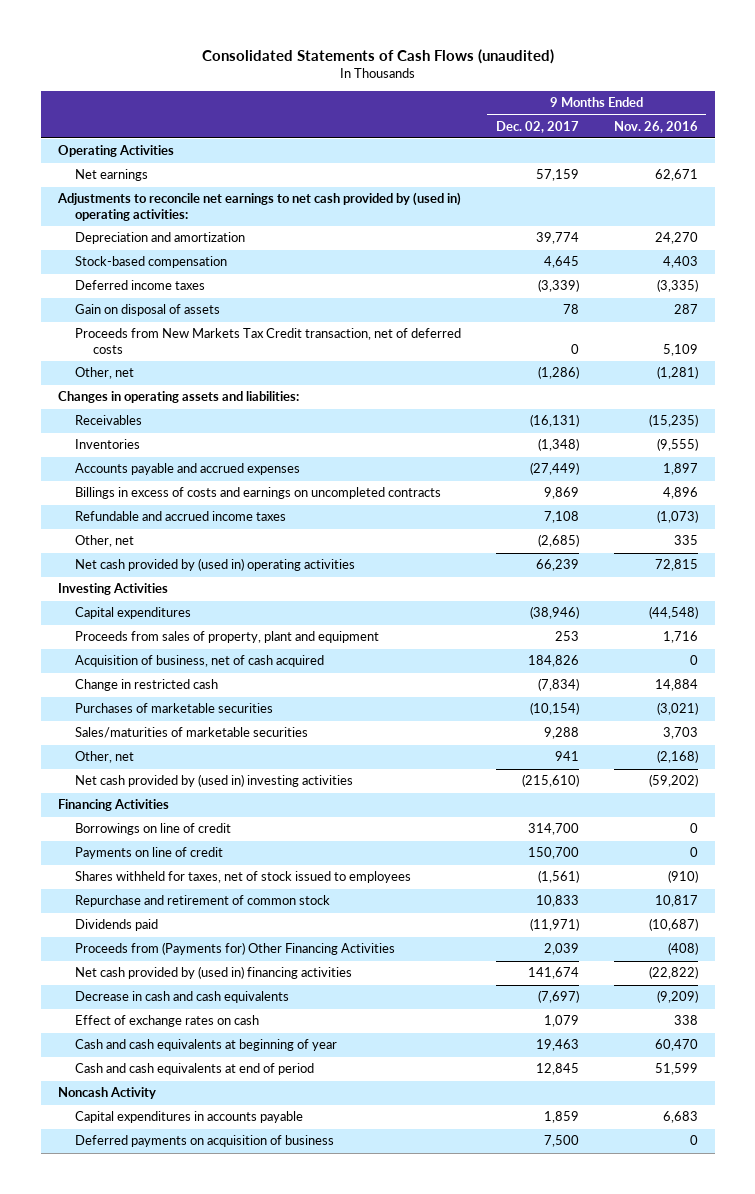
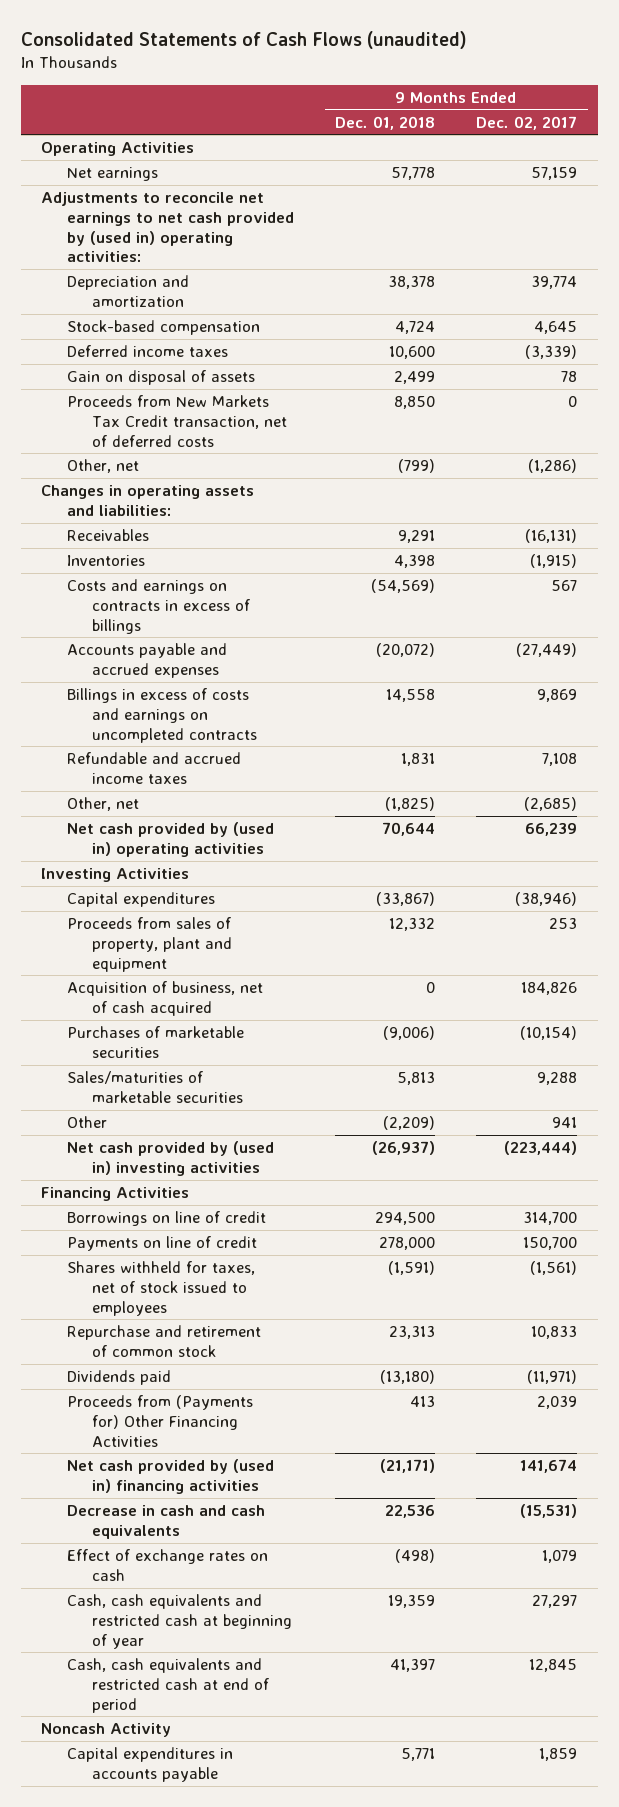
[613,120,698,133] Nov. 26, 2016 -> none
none -> [334,115,435,130] Dec. 01, 2018
[538,438,580,452] (1,348) -> [530,553,578,568] (1,915)
none -> [66,578,250,634] Costs and earnings on contracts in excess of billings
[75,679,219,692] Change in restricted cash -> none
[75,751,135,764] Other, net -> [66,1115,107,1128] Other
[522,774,580,788] (215,610) -> [504,1140,578,1155] (223,444)
[538,990,580,1004] (7,697) -> [520,1503,578,1518] (15,531)
[75,1039,338,1052] Cash and cash equivalents at beginning of year -> [66,1593,292,1649] Cash, cash equivalents and restricted cash at beginning of year
[536,1039,580,1052] 19,463 -> [532,1594,578,1608] 27,297
[75,1063,315,1076] Cash and cash equivalents at end of period -> [66,1657,269,1713] Cash, cash equivalents and restricted cash at end of period
[75,1135,335,1148] Deferred payments on acquisition of business -> none

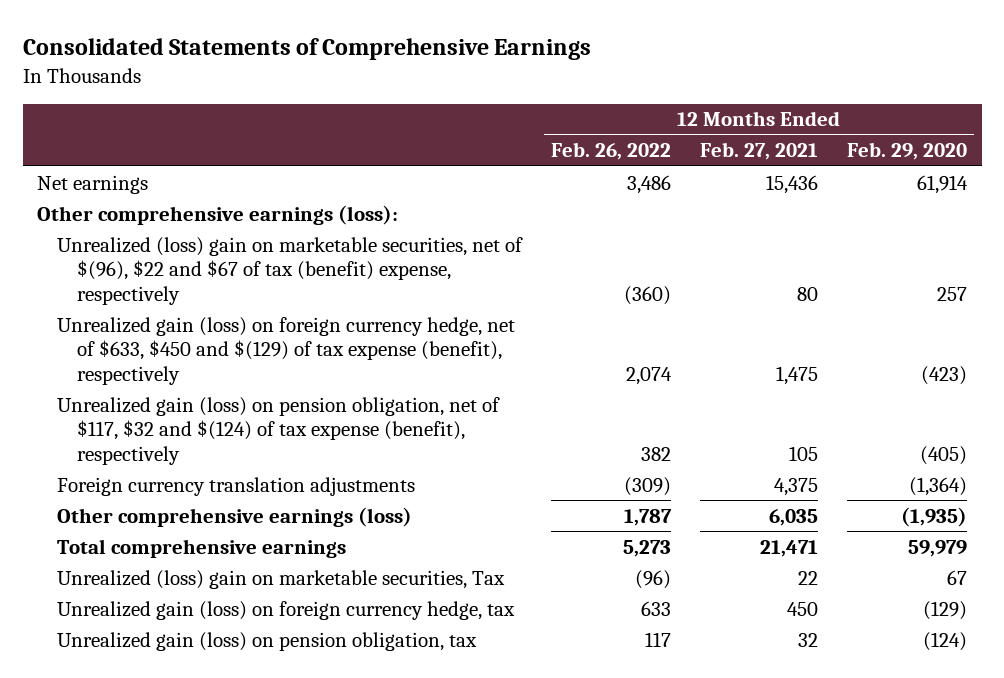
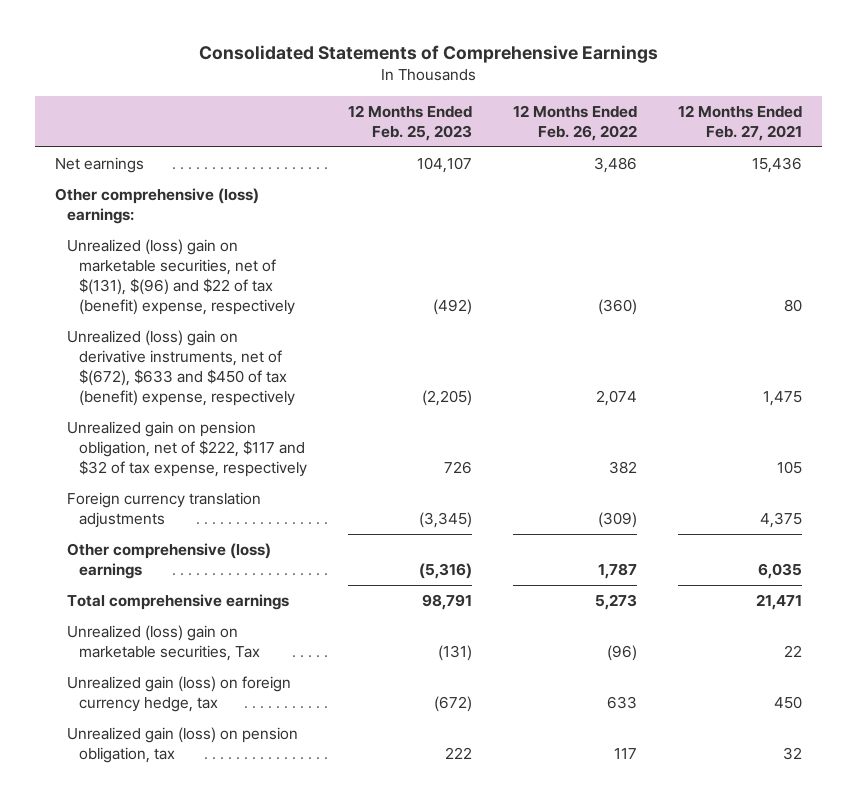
[847,142,968,161] Feb. 29, 2020 -> none
none -> [348,104,473,141] 12 Months Ended Feb. 25, 2023
[37,204,399,225] Other comprehensive earnings (loss): -> [55,188,260,225] Other comprehensive (loss) earnings:
[56,236,523,305] Unrealized (loss) gain on marketable securities, net of $(96), $22 and $67 of tax (benefit) expense, respectively -> [67,239,296,315] Unrealized (loss) gain on marketable securities, net of $(131), $(96) and $22 of tax (benefit) expense, respectively
[56,316,515,385] Unrealized gain (loss) on foreign currency hedge, net of $633, $450 and $(129) of tax expense (benefit), respectively -> [67,330,296,406] Unrealized (loss) gain on derivative instruments, net of $(672), $633 and $450 of tax (benefit) expense, respectively
[56,396,500,465] Unrealized gain (loss) on pension obligation, net of $117, $32 and $(124) of tax expense (benefit), respectively -> [67,421,308,477] Unrealized gain on pension obligation, net of $222, $117 and $32 of tax expense, respectively
[56,506,412,527] Other comprehensive earnings (loss) -> [67,543,272,580] Other comprehensive (loss) earnings

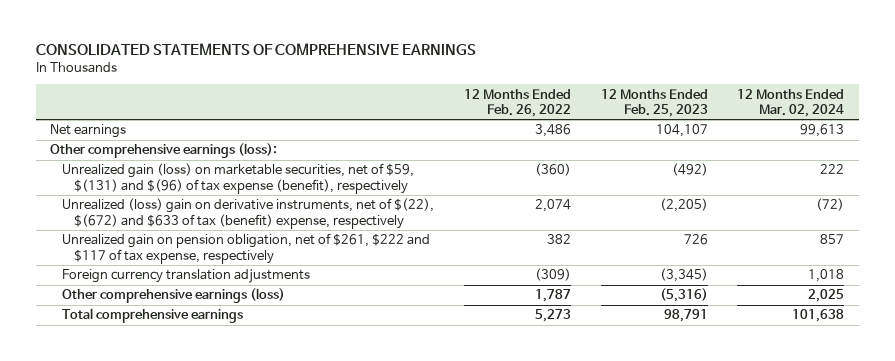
[198,45,658,64] Consolidated Statements of Comprehensive Earnings -> [35,42,476,55] CONSOLIDATED STATEMENTS OF COMPREHENSIVE EARNINGS
[678,104,803,141] 12 Months Ended Feb. 27, 2021 -> none
none -> [737,88,845,117] 12 Months Ended Mar. 02, 2024
[55,188,260,225] Other comprehensive (loss) earnings: -> [50,143,278,159] Other comprehensive earnings (loss):
[67,239,296,315] Unrealized (loss) gain on marketable securities, net of $(131), $(96) and $22 of tax (benefit) expense, respectively -> [62,163,415,194] Unrealized gain (loss) on marketable securities, net of $59, $(131) and $(96) of tax expense (benefit), respectively
[67,330,296,406] Unrealized (loss) gain on derivative instruments, net of $(672), $633 and $450 of tax (benefit) expense, respectively -> [62,198,435,229] Unrealized (loss) gain on derivative instruments, net of $(22), $(672) and $633 of tax (benefit) expense, respectively
[67,421,308,477] Unrealized gain on pension obligation, net of $222, $117 and $32 of tax expense, respectively -> [62,233,431,264] Unrealized gain on pension obligation, net of $261, $222 and $117 of tax expense, respectively
[67,543,272,580] Other comprehensive (loss) earnings -> [62,288,286,304] Other comprehensive earnings (loss)
[67,625,261,662] Unrealized (loss) gain on marketable securities, Tax -> none
[67,676,292,713] Unrealized gain (loss) on foreign currency hedge, tax -> none
[67,727,299,764] Unrealized gain (loss) on pension obligation, tax -> none

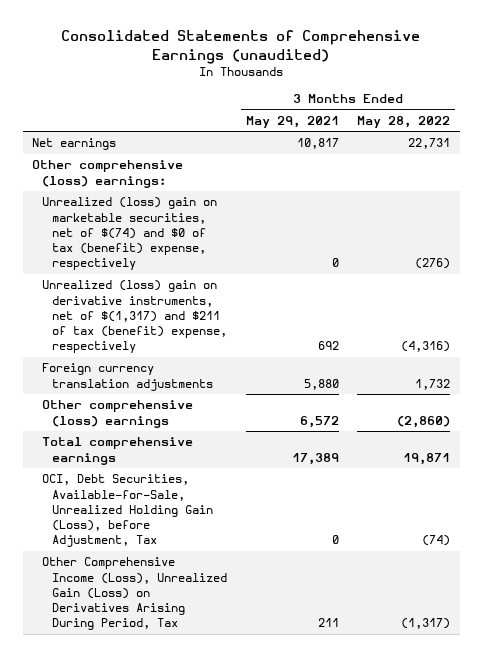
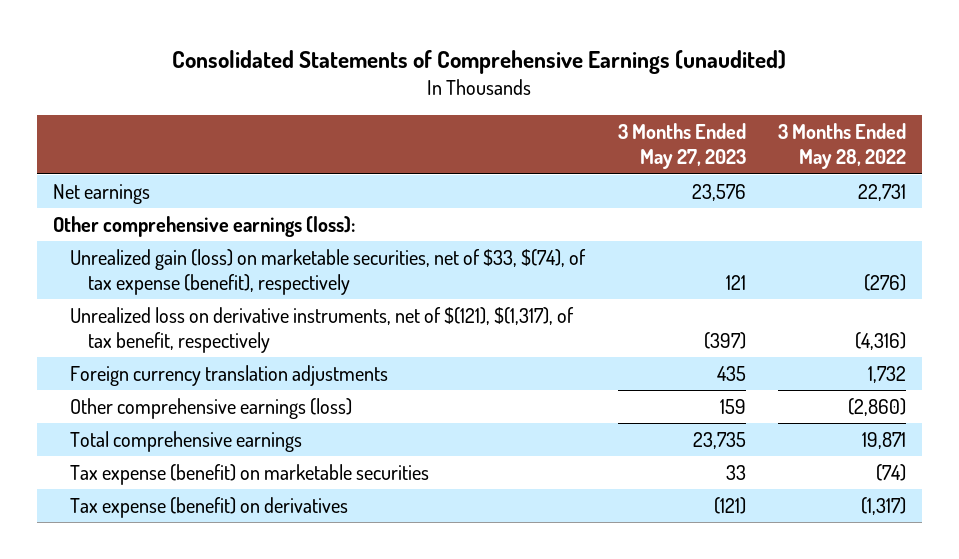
[245,116,339,129] May 29, 2021 -> none
none -> [617,123,746,170] 3 Months Ended May 27, 2023
[32,160,184,188] Other comprehensive (loss) earnings: -> [52,216,355,238] Other comprehensive earnings (loss):
[42,197,218,271] Unrealized (loss) gain on marketable securities, net of $(74) and $0 of tax (benefit) expense, respectively -> [70,249,587,295] Unrealized gain (loss) on marketable securities, net of $33, $(74), of tax expense (benefit), respectively
[42,280,228,354] Unrealized (loss) gain on derivative instruments, net of $(1,317) and $211 of tax (benefit) expense, respectively -> [70,307,575,353] Unrealized loss on derivative instruments, net of $(121), $(1,317), of tax benefit, respectively
[42,400,194,428] Other comprehensive (loss) earnings -> [70,398,353,420] Other comprehensive earnings (loss)
[42,474,214,548] OCI, Debt Securities, Available-for-Sale, Unrealized Holding Gain (Loss), before Adjustment, Tax -> [70,464,430,486] Tax expense (benefit) on marketable securities
[42,557,228,631] Other Comprehensive Income (Loss), Unrealized Gain (Loss) on Derivatives Arising During Period, Tax -> [70,497,349,519] Tax expense (benefit) on derivatives

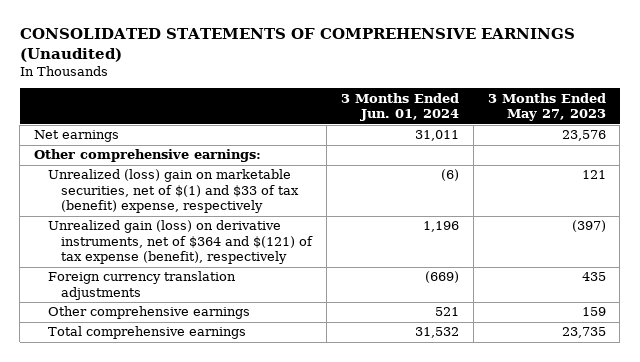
[172,49,787,74] Consolidated Statements of Comprehensive Earnings (unaudited) -> [19,28,575,62] CONSOLIDATED STATEMENTS OF COMPREHENSIVE EARNINGS (Unaudited)
[777,123,906,170] 3 Months Ended May 28, 2022 -> none
none -> [341,92,460,122] 3 Months Ended Jun. 01, 2024
[52,216,355,238] Other comprehensive earnings (loss): -> [34,149,262,163] Other comprehensive earnings:
[70,249,587,295] Unrealized gain (loss) on marketable securities, net of $33, $(74), of tax expense (benefit), respectively -> [47,169,300,214] Unrealized (loss) gain on marketable securities, net of $(1) and $33 of tax (benefit) expense, respectively
[70,307,575,353] Unrealized loss on derivative instruments, net of $(121), $(1,317), of tax benefit, respectively -> [47,220,314,265] Unrealized gain (loss) on derivative instruments, net of $364 and $(121) of tax expense (benefit), respectively
[70,398,353,420] Other comprehensive earnings (loss) -> [47,306,250,320] Other comprehensive earnings
[70,464,430,486] Tax expense (benefit) on marketable securities -> none
[70,497,349,519] Tax expense (benefit) on derivatives -> none

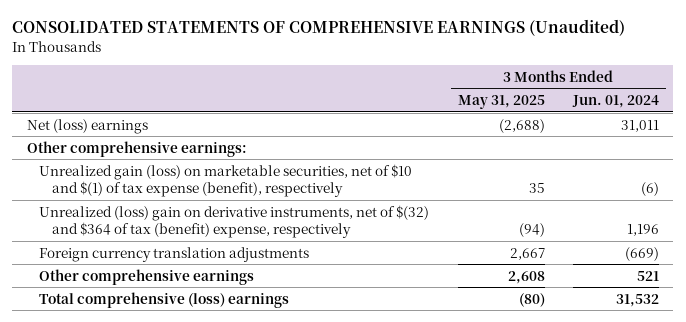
[487,92,606,122] 3 Months Ended May 27, 2023 -> none
none -> [457,95,545,110] May 31, 2025
[34,130,120,143] Net earnings -> [26,118,148,134] Net (loss) earnings
[47,169,300,214] Unrealized (loss) gain on marketable securities, net of $(1) and $33 of tax (benefit) expense, respectively -> [39,163,413,197] Unrealized gain (loss) on marketable securities, net of $10 and $(1) of tax expense (benefit), respectively
[47,220,314,265] Unrealized gain (loss) on derivative instruments, net of $364 and $(121) of tax expense (benefit), respectively -> [39,204,430,238] Unrealized (loss) gain on derivative instruments, net of $(32) and $364 of tax (benefit) expense, respectively
[47,326,246,340] Total comprehensive earnings -> [39,291,290,308] Total comprehensive (loss) earnings

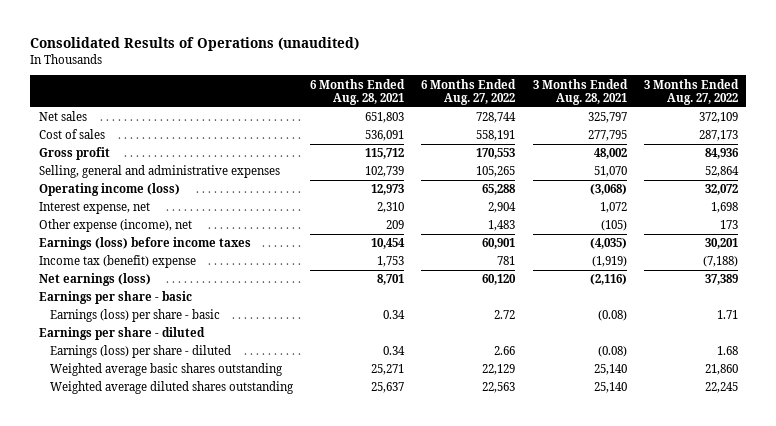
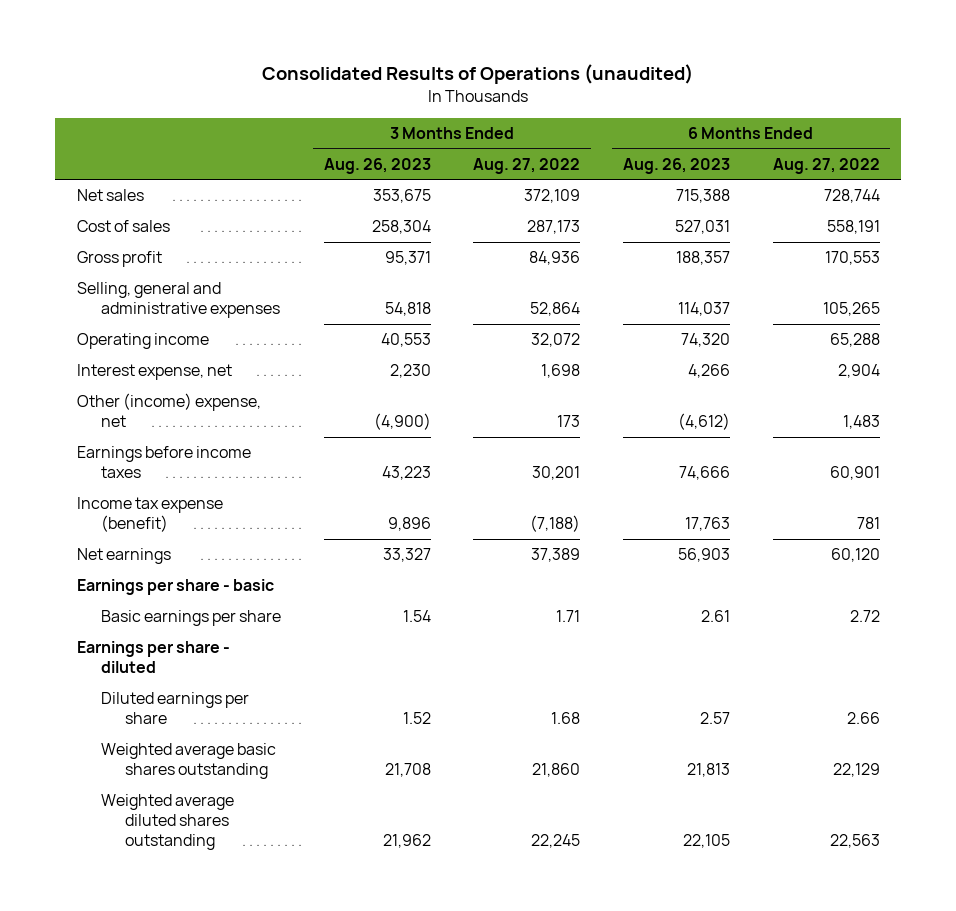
[309,78,405,106] 6 Months Ended Aug. 28, 2021 -> none
[532,78,628,106] 3 Months Ended Aug. 28, 2021 -> none
none -> [323,157,431,174] Aug. 26, 2023
none -> [622,157,730,174] Aug. 26, 2023
[38,183,180,197] Operating income (loss) -> [76,333,209,350] Operating income
[38,219,192,233] Other expense (income), net -> [76,393,261,428] Other (income) expense, net
[38,237,251,251] Earnings (loss) before income taxes -> [76,446,251,479] Earnings before income taxes
[38,255,196,269] Income tax (benefit) expense -> [76,497,223,533] Income tax expense (benefit)
[38,273,151,287] Net earnings (loss) -> [76,548,171,565] Net earnings
[49,309,220,323] Earnings (loss) per share - basic -> [100,610,281,627] Basic earnings per share
[49,345,231,359] Earnings (loss) per share - diluted -> [100,692,249,725] Diluted earnings per share

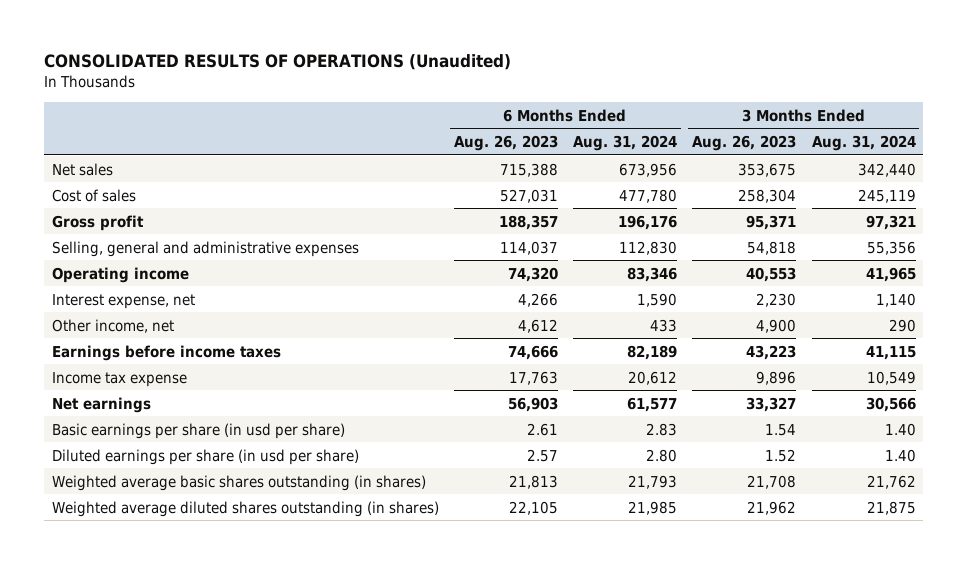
[262,64,694,85] Consolidated Results of Operations (unaudited) -> [43,54,511,71] CONSOLIDATED RESULTS OF OPERATIONS (Unaudited)
[473,157,581,174] Aug. 27, 2022 -> none
[772,157,880,174] Aug. 27, 2022 -> none
none -> [573,135,678,152] Aug. 31, 2024
none -> [811,135,916,152] Aug. 31, 2024
[76,393,261,428] Other (income) expense, net -> [51,318,174,333] Other income, net
[373,413,431,431] (4,900) -> [756,318,797,333] 4,900
[677,413,730,431] (4,612) -> [517,318,558,333] 4,612
[76,497,223,533] Income tax expense (benefit) -> [51,371,187,387] Income tax expense
[76,579,274,596] Earnings per share - basic -> none
[76,641,230,674] Earnings per share - diluted -> none
[100,610,281,627] Basic earnings per share -> [51,422,345,439] Basic earnings per share (in usd per share)
[100,692,249,725] Diluted earnings per share -> [51,448,359,465] Diluted earnings per share (in usd per share)
[100,743,276,780] Weighted average basic shares outstanding -> [51,474,426,491] Weighted average basic shares outstanding (in shares)
[100,794,234,851] Weighted average diluted shares outstanding -> [51,500,439,517] Weighted average diluted shares outstanding (in shares)

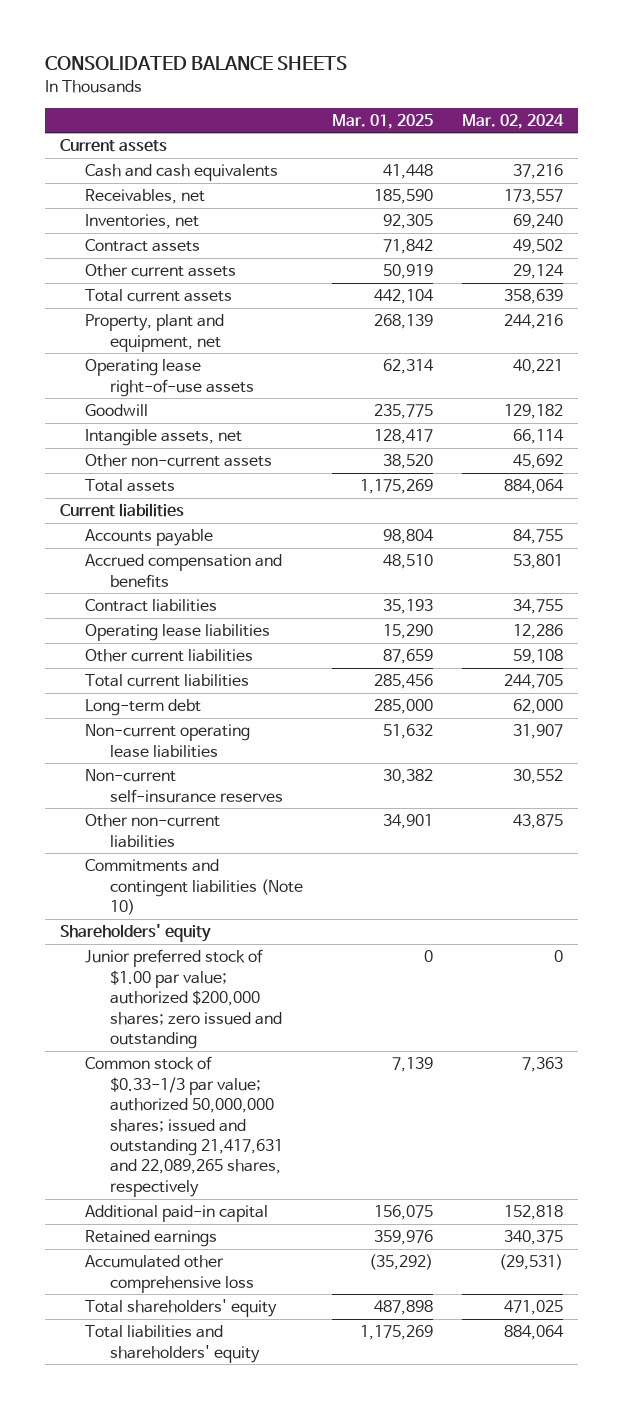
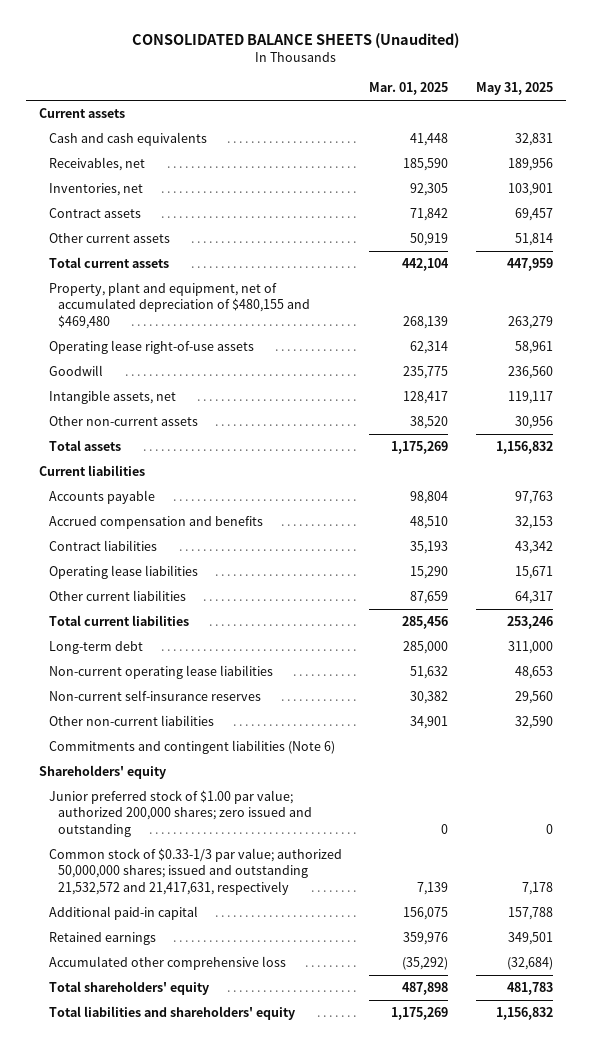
[45,55,348,70] CONSOLIDATED BALANCE SHEETS -> [132,33,460,49] CONSOLIDATED BALANCE SHEETS (Unaudited)
[462,113,565,129] Mar. 02, 2024 -> none
none -> [475,82,553,96] May 31, 2025
[84,314,224,352] Property, plant and equipment, net -> [48,282,311,329] Property, plant and equipment, net of accumulated depreciation of $480,155 and $469,480
[84,859,303,916] Commitments and contingent liabilities (Note 10) -> [48,740,335,755] Commitments and contingent liabilities (Note 6)
[84,949,282,1049] Junior preferred stock of $1.00 par value; authorized $200,000 shares; zero issued and outstanding -> [48,790,313,837] Junior preferred stock of $1.00 par value; authorized 200,000 shares; zero issued and outstanding
[84,1056,283,1197] Common stock of $0.33-1/3 par value; authorized 50,000,000 shares; issued and outstanding 21,417,631 and 22,089,265 shares, respectively -> [48,848,342,895] Common stock of $0.33-1/3 par value; authorized 50,000,000 shares; issued and outstanding 21,532,572 and 21,417,631, respectively

